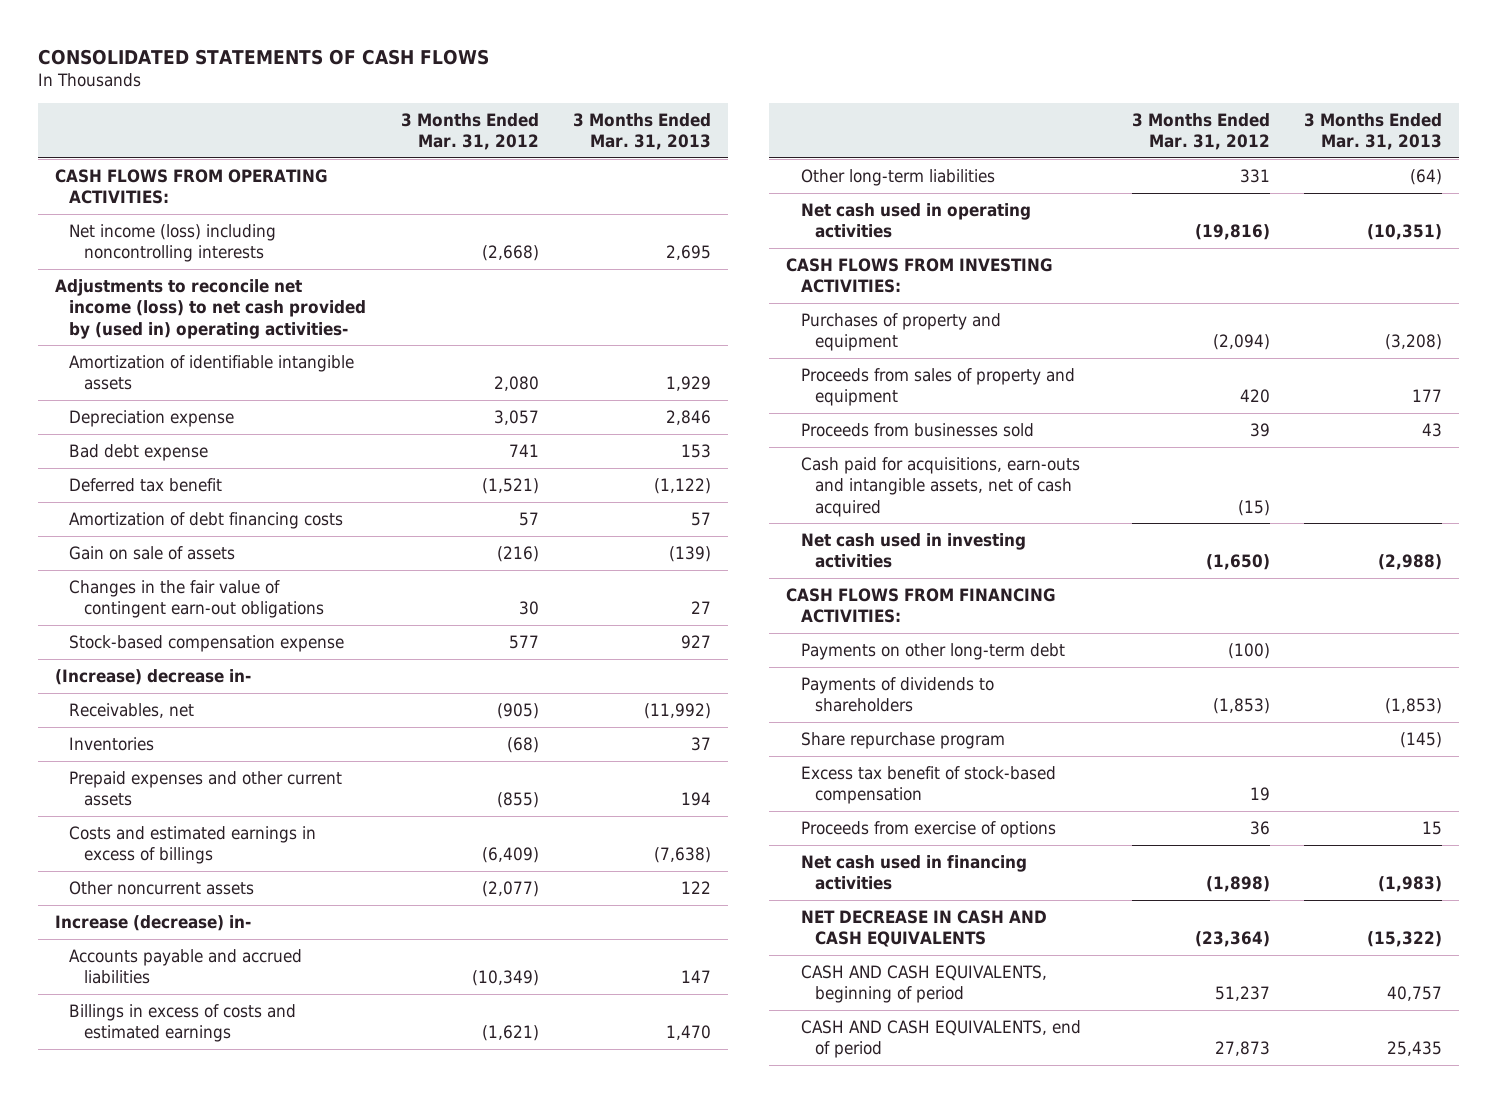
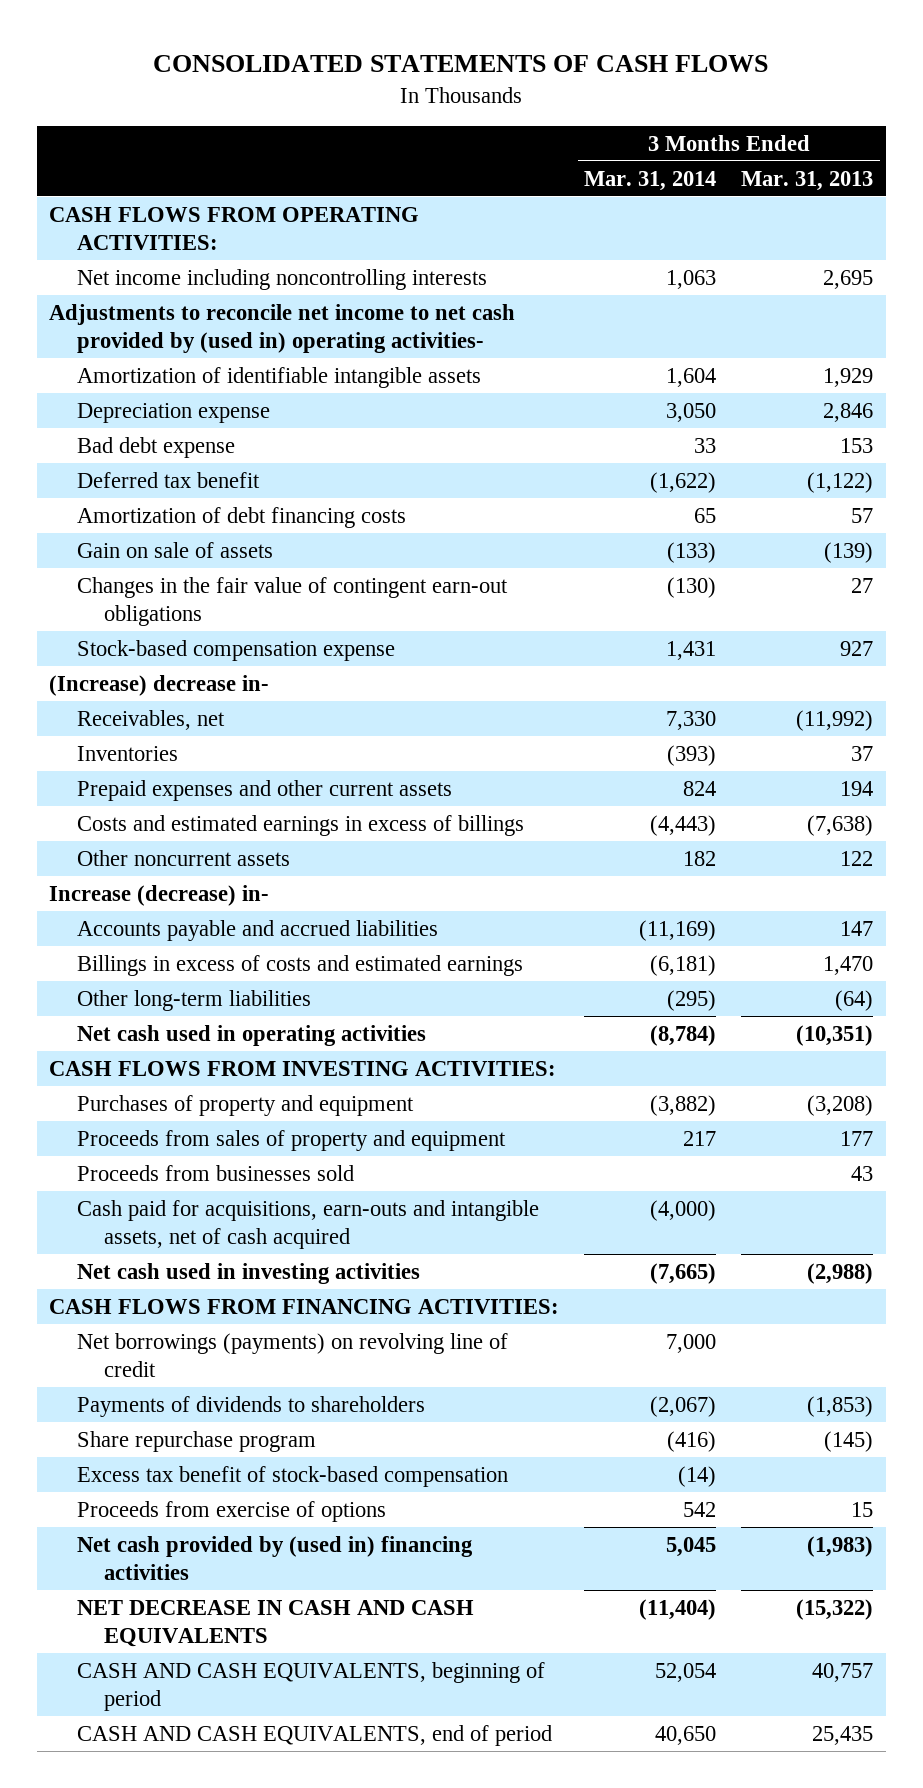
[400,112,539,151] 3 Months Ended Mar. 31, 2012 -> none
none -> [584,170,717,191] Mar. 31, 2014
[69,224,277,263] Net income (loss) including noncontrolling interests -> [76,268,487,290] Net income including noncontrolling interests
[55,279,367,339] Adjustments to reconcile net income (loss) to net cash provided by (used in) operating activities- -> [49,303,516,354] Adjustments to reconcile net income to net cash provided by (used in) operating activities-
[800,643,1065,661] Payments on other long-term debt -> none
none -> [76,1332,508,1378] Net borrowings (payments) on revolving line of credit
[800,855,1027,891] Net cash used in financing activities -> [76,1535,473,1581] Net cash provided by (used in) financing activities

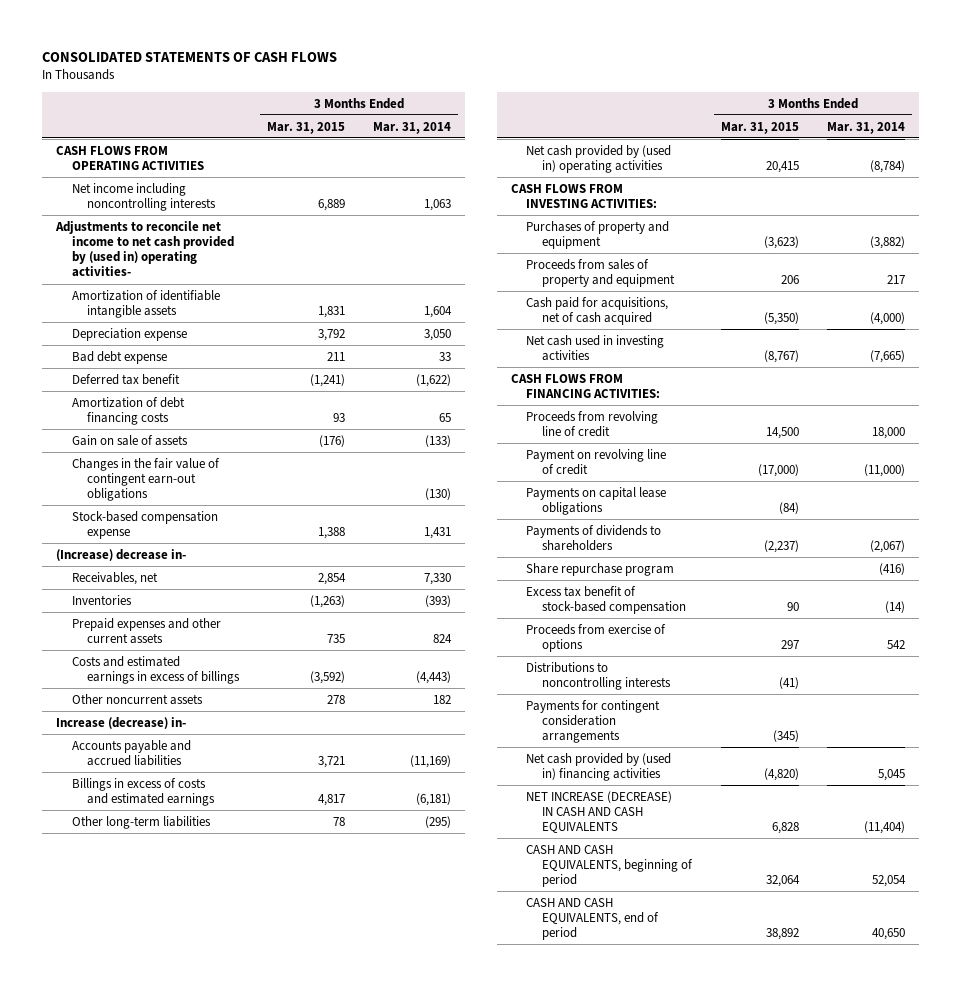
[741,170,874,191] Mar. 31, 2013 -> none
none -> [266,121,345,134] Mar. 31, 2015
[49,206,420,251] CASH FLOWS FROM OPERATING ACTIVITIES: -> [56,145,204,170] CASH FLOWS FROM OPERATING ACTIVITIES
[76,1024,426,1046] Net cash used in operating activities -> [526,144,672,173] Net cash provided by (used in) operating activities
[76,1164,354,1181] Proceeds from businesses sold -> none
[76,1199,539,1250] Cash paid for acquisitions, earn-outs and intangible assets, net of cash acquired -> [526,296,669,325] Cash paid for acquisitions, net of cash acquired
[76,1332,508,1378] Net borrowings (payments) on revolving line of credit -> [526,410,659,437] Proceeds from revolving line of credit
[666,1333,717,1353] 7,000 -> [872,426,906,439] 18,000
none -> [526,448,667,475] Payment on revolving line of credit
none -> [526,486,667,515] Payments on capital lease obligations
none -> [526,661,671,690] Distributions to noncontrolling interests
none -> [526,699,661,744] Payments for contingent consideration arrangements
[76,1599,474,1648] NET DECREASE IN CASH AND CASH EQUIVALENTS -> [526,790,673,834] NET INCREASE (DECREASE) IN CASH AND CASH EQUIVALENTS

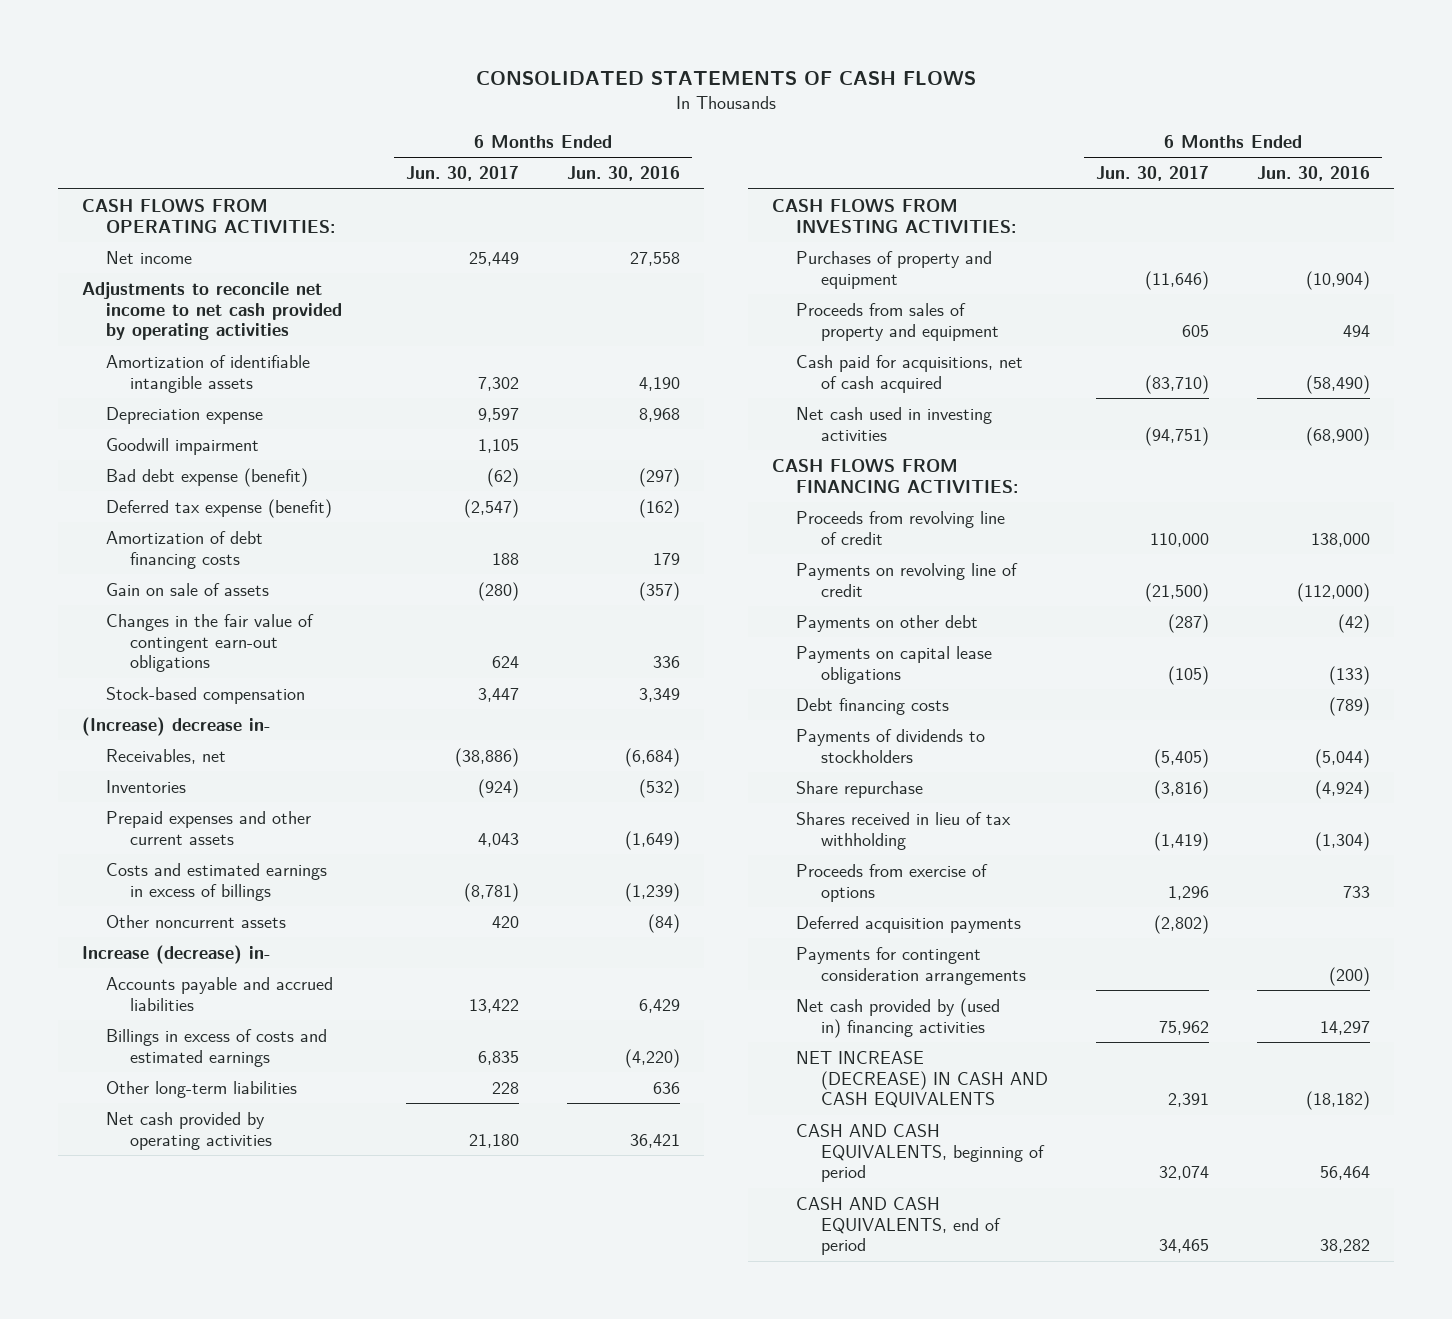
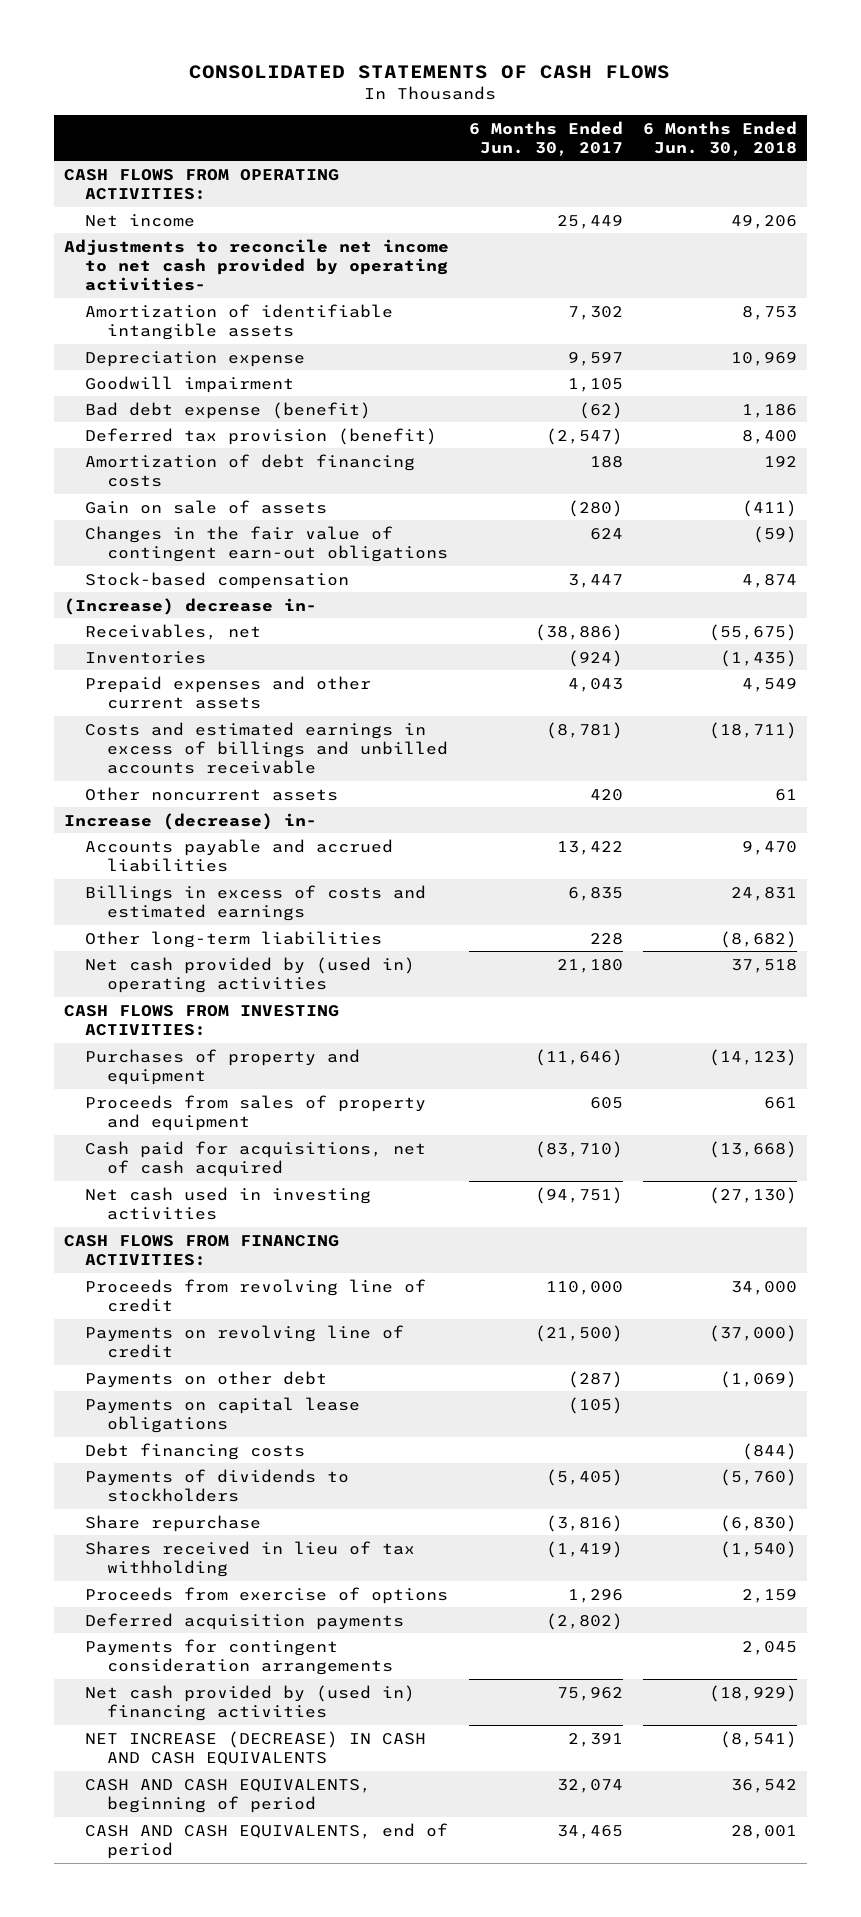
[566,166,680,182] Jun. 30, 2016 -> none
none -> [642,120,797,156] 6 Months Ended Jun. 30, 2018
[81,281,343,341] Adjustments to reconcile net income to net cash provided by operating activities -> [63,238,449,292] Adjustments to reconcile net income to net cash provided by operating activities-
[106,498,333,518] Deferred tax expense (benefit) -> [85,427,438,445] Deferred tax provision (benefit)
[106,862,328,901] Costs and estimated earnings in excess of billings -> [85,721,448,775] Costs and estimated earnings in excess of billings and unbilled accounts receivable
[106,1111,273,1150] Net cash provided by operating activities -> [85,956,416,993] Net cash provided by (used in) operating activities

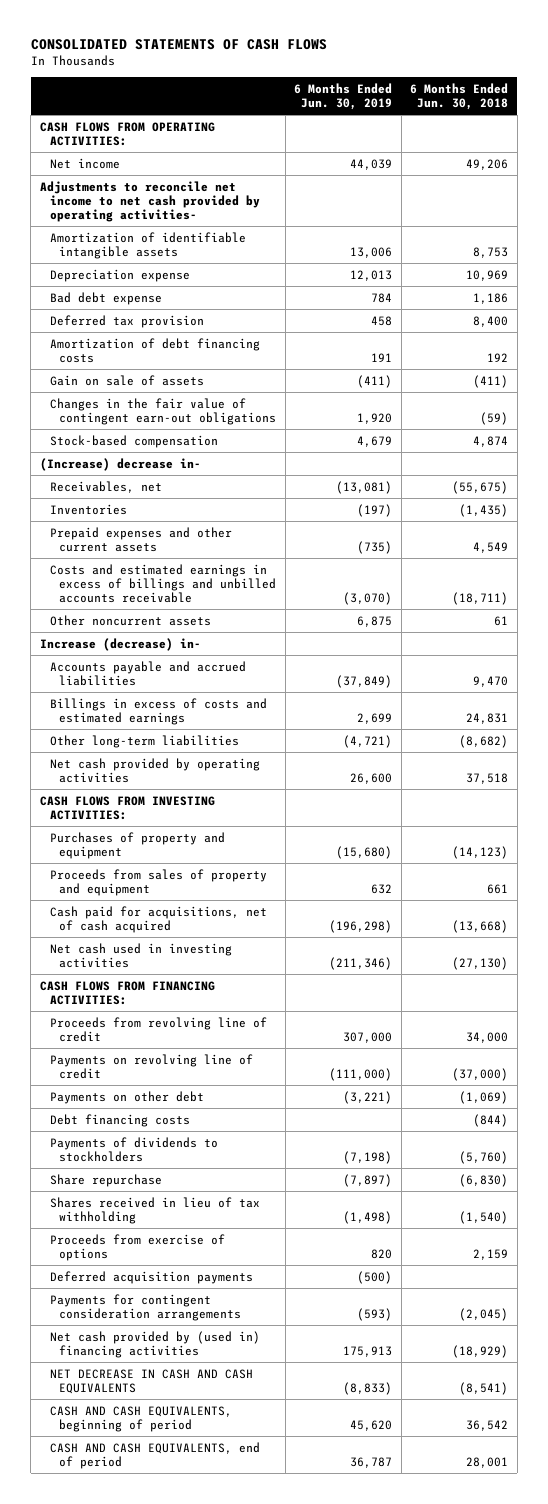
[468,120,623,156] 6 Months Ended Jun. 30, 2017 -> none
none -> [294,82,393,111] 6 Months Ended Jun. 30, 2019
[85,375,295,393] Goodwill impairment -> none
[85,401,372,419] Bad debt expense (benefit) -> [49,291,162,305] Bad debt expense
[85,427,438,445] Deferred tax provision (benefit) -> [49,314,204,328] Deferred tax provision
[85,956,416,993] Net cash provided by (used in) operating activities -> [49,757,260,783] Net cash provided by operating activities
[85,1396,361,1433] Payments on capital lease obligations -> none
[741,1640,797,1655] 2,045 -> [459,1307,509,1321] (2,045)
[85,1730,427,1765] NET INCREASE (DECREASE) IN CASH AND CASH EQUIVALENTS -> [49,1368,253,1394] NET DECREASE IN CASH AND CASH EQUIVALENTS

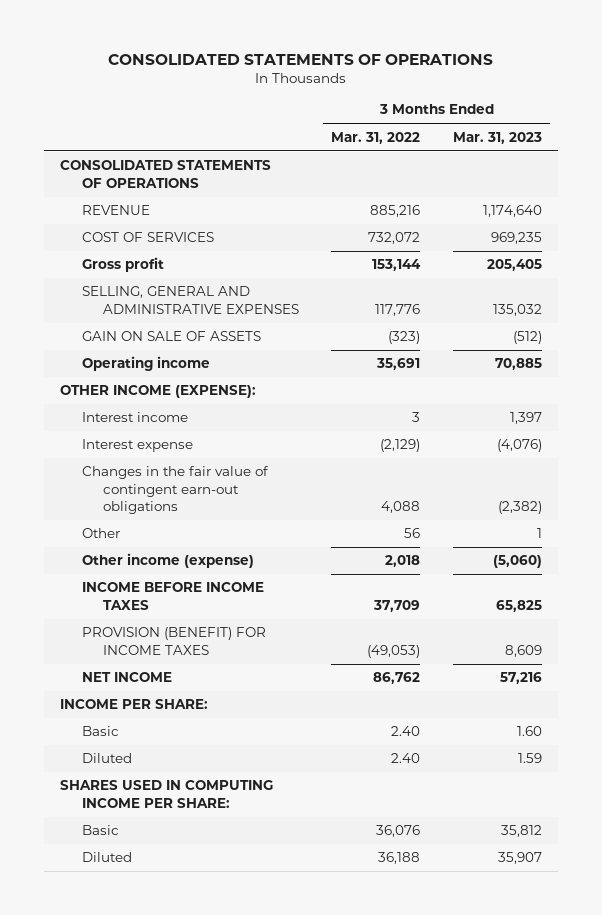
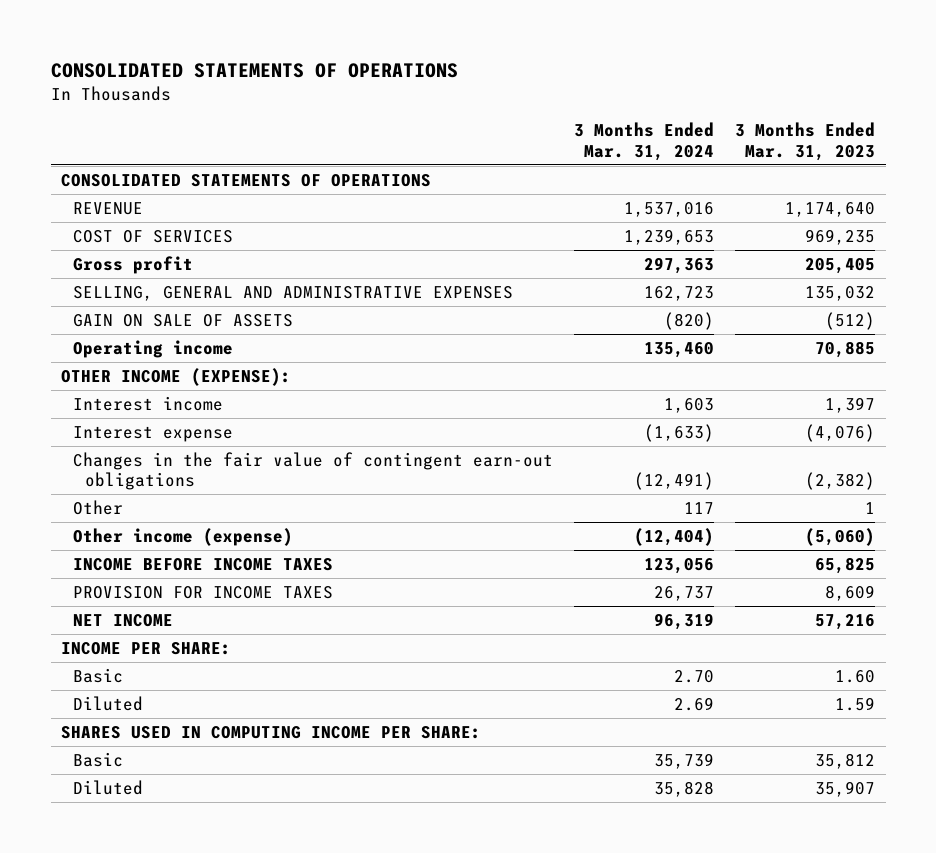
[331,131,421,144] Mar. 31, 2022 -> none
none -> [574,122,715,161] 3 Months Ended Mar. 31, 2024
[81,627,266,655] PROVISION (BENEFIT) FOR INCOME TAXES -> [73,585,334,599] PROVISION FOR INCOME TAXES

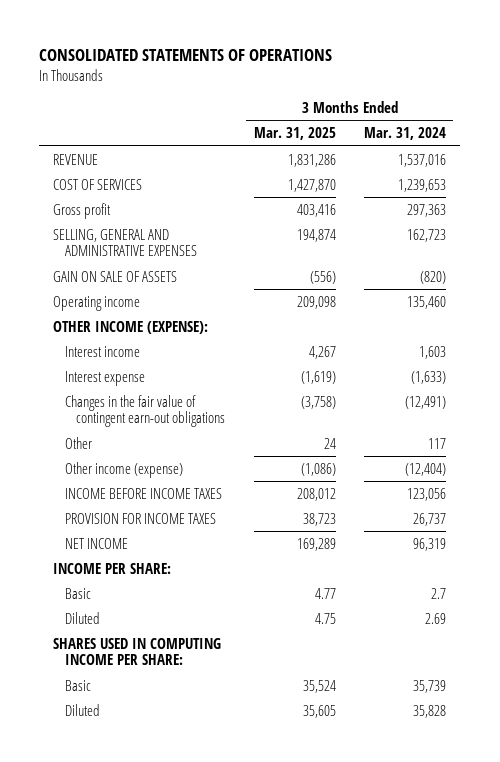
[735,122,876,161] 3 Months Ended Mar. 31, 2023 -> none
none -> [253,127,336,141] Mar. 31, 2025
[61,173,432,187] CONSOLIDATED STATEMENTS OF OPERATIONS -> none
[674,669,715,683] 2.70 -> [431,587,447,599] 2.7

